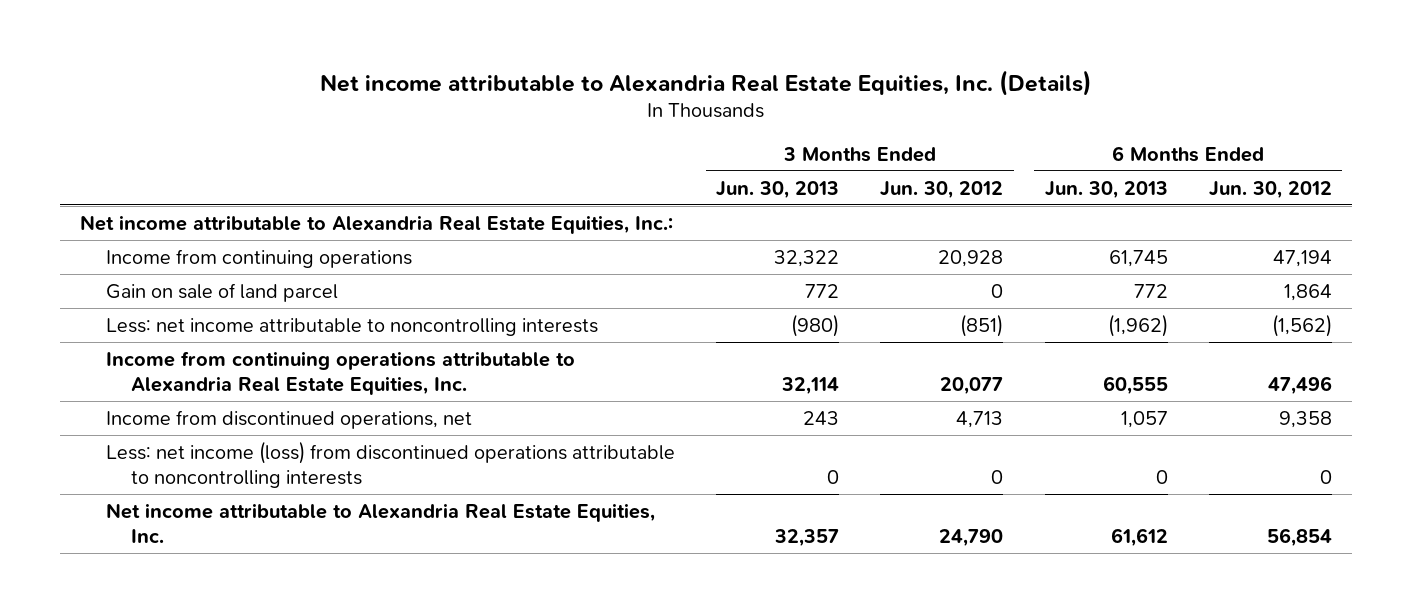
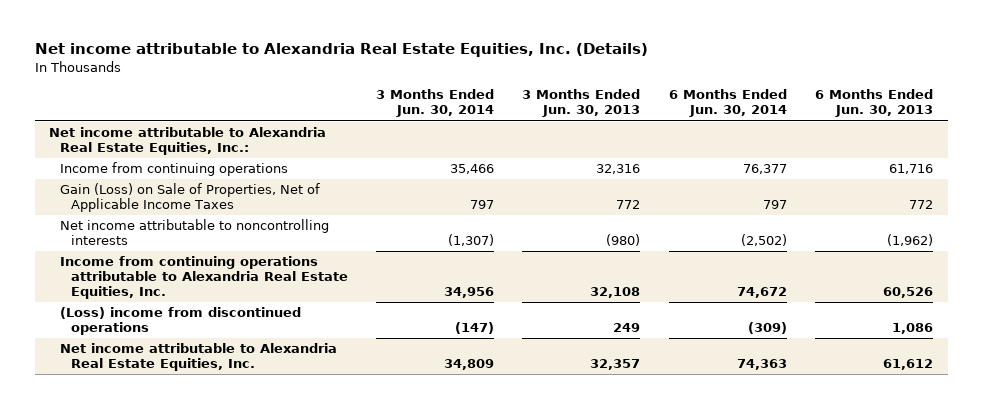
[880,180,1004,199] Jun. 30, 2012 -> none
[1208,180,1332,199] Jun. 30, 2012 -> none
none -> [375,89,494,118] 3 Months Ended Jun. 30, 2014
none -> [668,89,787,118] 6 Months Ended Jun. 30, 2014
[105,440,675,489] Less: net income (loss) from discontinued operations attributable to noncontrolling interests -> none
[773,249,839,267] 32,322 -> [596,164,641,175] 32,316
[1108,249,1168,267] 61,745 -> [889,164,934,175] 61,716
[105,282,338,302] Gain on sale of land parcel -> [59,183,320,213] Gain (Loss) on Sale of Properties, Net of Applicable Income Taxes
[105,317,598,336] Less: net income attributable to noncontrolling interests -> [59,219,329,246] Net income attributable to noncontrolling interests
[780,377,839,396] 32,114 -> [590,287,641,299] 32,108
[1102,376,1168,396] 60,555 -> [883,287,934,299] 60,526
[105,409,472,429] Income from discontinued operations, net -> [59,307,301,336] (Loss) income from discontinued operations
[802,410,839,425] 243 -> [613,323,641,333] 249
[1120,410,1168,428] 1,057 -> [892,323,934,335] 1,086

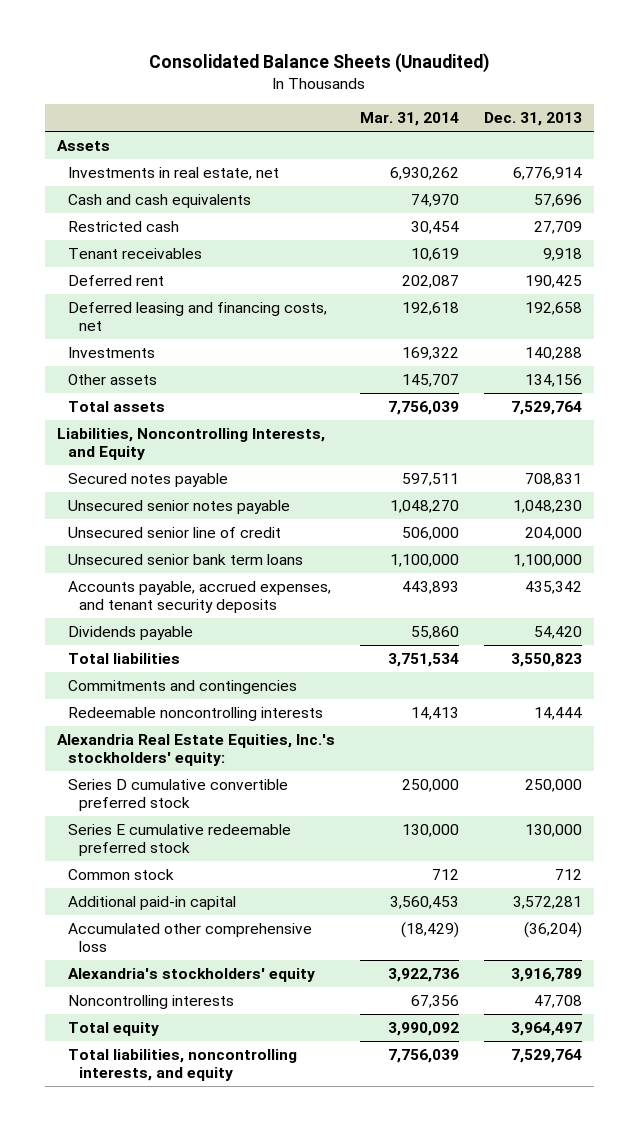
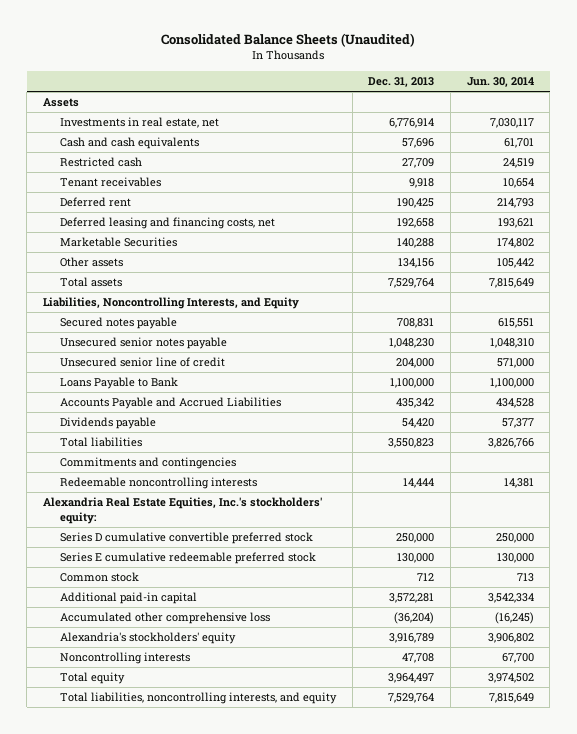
[359,112,459,127] Mar. 31, 2014 -> none
none -> [466,76,534,87] Jun. 30, 2014
[67,346,155,358] Investments -> [60,237,178,248] Marketable Securities
[67,553,303,565] Unsecured senior bank term loans -> none
none -> [60,377,179,390] Loans Payable to Bank
[67,580,331,613] Accounts payable, accrued expenses, and tenant security deposits -> [60,397,282,410] Accounts Payable and Accrued Liabilities

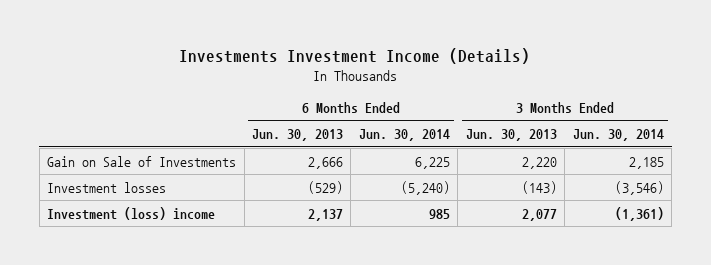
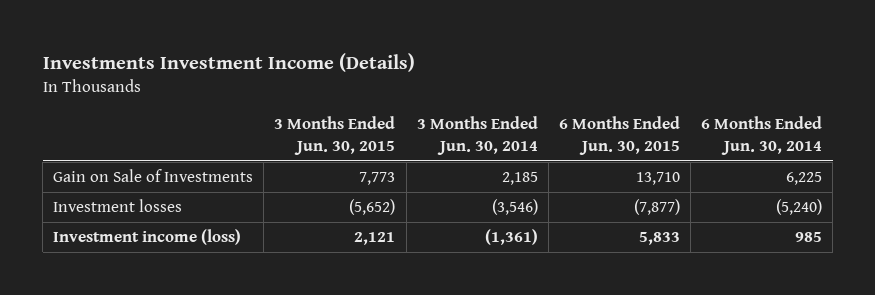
[251,129,343,142] Jun. 30, 2013 -> none
[465,129,557,142] Jun. 30, 2013 -> none
none -> [274,115,396,155] 3 Months Ended Jun. 30, 2015
none -> [558,115,680,155] 6 Months Ended Jun. 30, 2015
[47,206,216,220] Investment (loss) income -> [53,229,242,246] Investment income (loss)

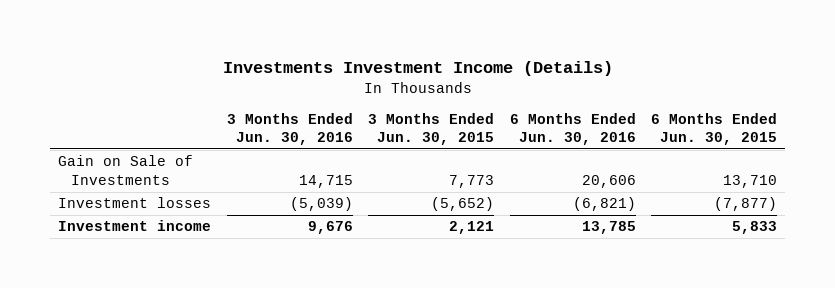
[416,115,538,155] 3 Months Ended Jun. 30, 2014 -> none
[701,115,823,155] 6 Months Ended Jun. 30, 2014 -> none
none -> [226,112,353,146] 3 Months Ended Jun. 30, 2016
none -> [509,112,636,146] 6 Months Ended Jun. 30, 2016
[53,229,242,246] Investment income (loss) -> [57,220,211,232] Investment income

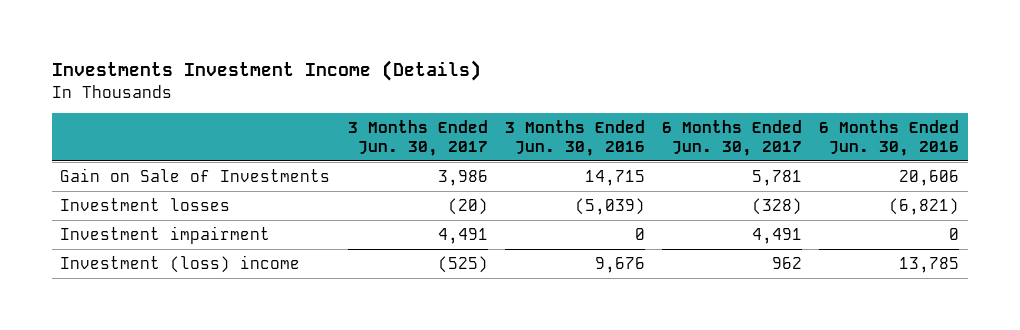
[368,112,495,146] 3 Months Ended Jun. 30, 2015 -> none
[651,112,778,146] 6 Months Ended Jun. 30, 2015 -> none
none -> [347,120,488,156] 3 Months Ended Jun. 30, 2017
none -> [662,120,803,156] 6 Months Ended Jun. 30, 2017
none -> [60,226,271,245] Investment impairment
[57,220,211,232] Investment income -> [60,255,301,274] Investment (loss) income

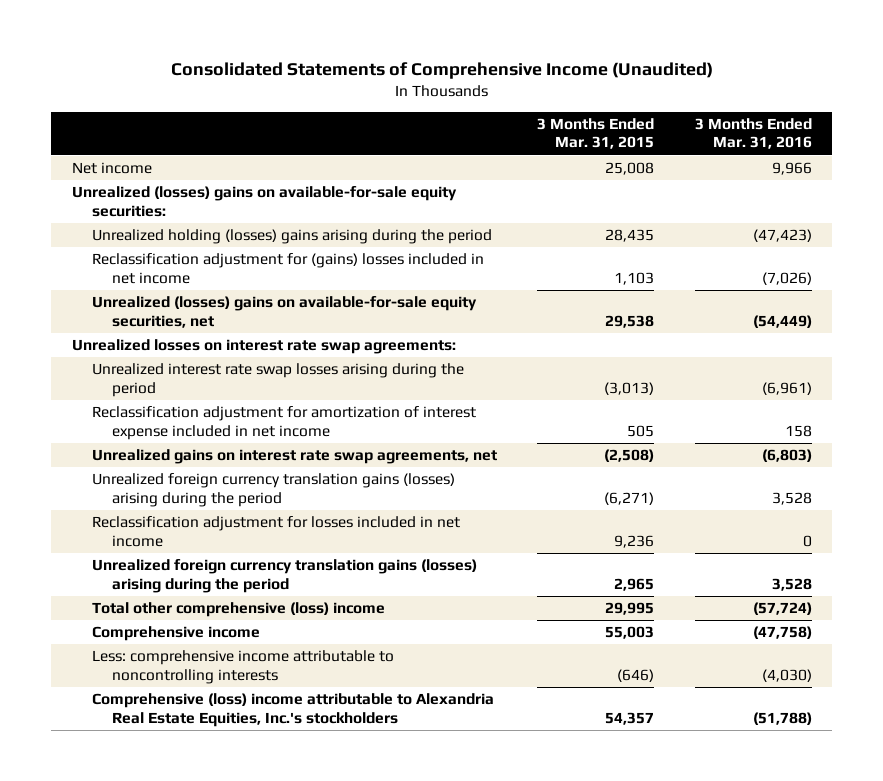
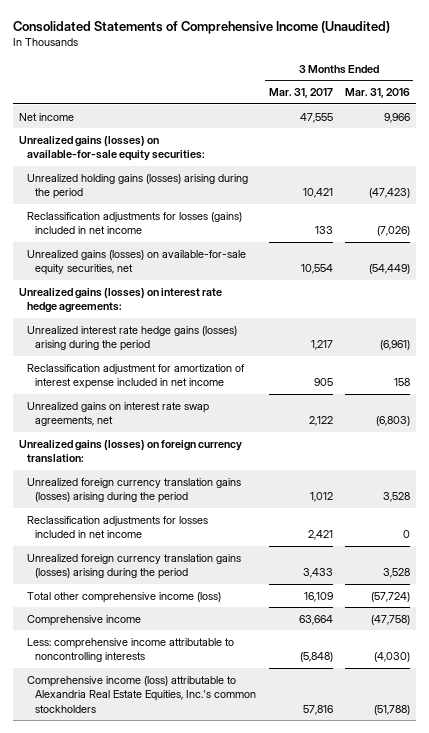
[537,117,655,150] 3 Months Ended Mar. 31, 2015 -> none
none -> [268,88,333,99] Mar. 31, 2017
[71,186,457,217] Unrealized (losses) gains on available-for-sale equity securities: -> [19,135,206,162] Unrealized gains (losses) on available-for-sale equity securities:
[91,229,492,245] Unrealized holding (losses) gains arising during the period -> [27,173,249,200] Unrealized holding gains (losses) arising during the period
[91,253,484,284] Reclassification adjustment for (gains) losses included in net income -> [27,211,243,235] Reclassification adjustments for losses (gains) included in net income
[91,296,477,328] Unrealized (losses) gains on available-for-sale equity securities, net -> [27,249,247,276] Unrealized gains (losses) on available-for-sale equity securities, net
[71,339,456,355] Unrealized losses on interest rate swap agreements: -> [19,287,223,314] Unrealized gains (losses) on interest rate hedge agreements:
[91,363,464,397] Unrealized interest rate swap losses arising during the period -> [27,325,238,352] Unrealized interest rate hedge gains (losses) arising during the period
none -> [19,439,243,464] Unrealized gains (losses) on foreign currency translation:
[91,516,460,547] Reclassification adjustment for losses included in net income -> [27,515,209,539] Reclassification adjustments for losses included in net income
[91,602,385,618] Total other comprehensive (loss) income -> [27,591,222,603] Total other comprehensive income (loss)
[91,693,494,727] Comprehensive (loss) income attributable to Alexandria Real Estate Equities, Inc.'s stockholders -> [27,675,257,713] Comprehensive income (loss) attributable to Alexandria Real Estate Equities, Inc.'s common stockholders

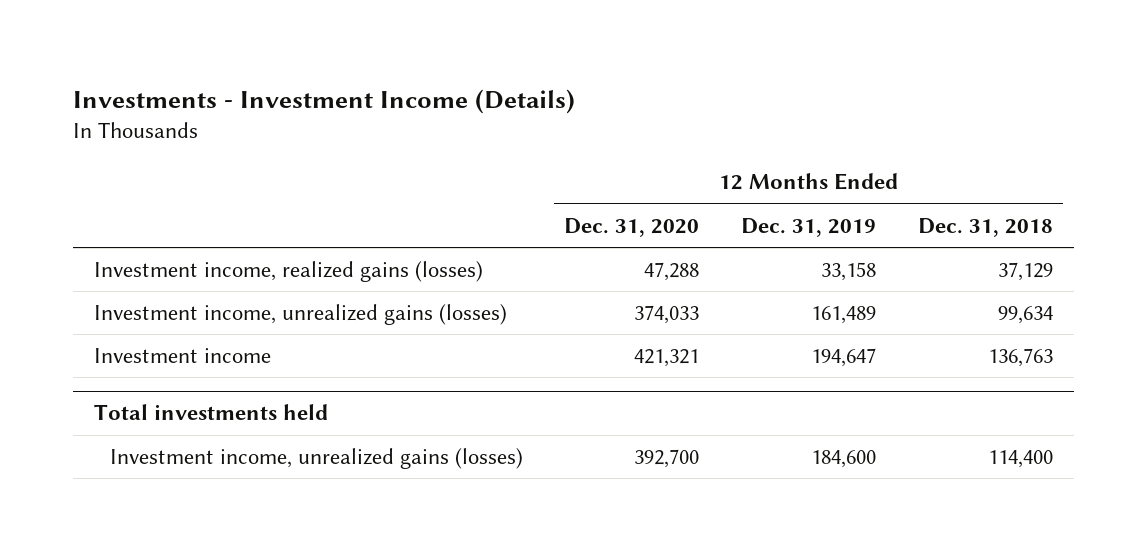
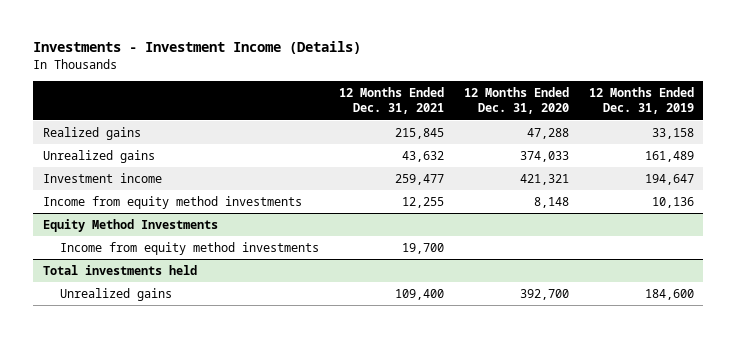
[917,217,1053,237] Dec. 31, 2018 -> none
none -> [339,86,445,115] 12 Months Ended Dec. 31, 2021
[93,261,483,283] Investment income, realized gains (losses) -> [43,126,142,140] Realized gains
[93,304,507,326] Investment income, unrealized gains (losses) -> [43,149,156,163] Unrealized gains
none -> [43,195,303,209] Income from equity method investments
none -> [43,218,219,232] Equity Method Investments
none -> [60,241,320,255] Income from equity method investments
[109,448,523,470] Investment income, unrealized gains (losses) -> [60,287,173,301] Unrealized gains

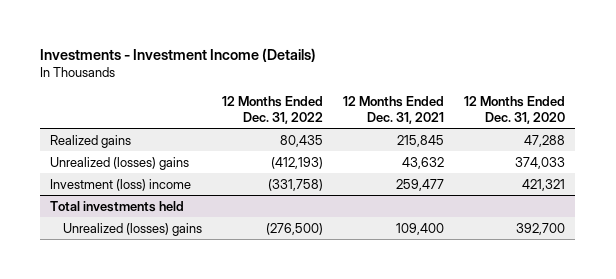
[588,86,694,115] 12 Months Ended Dec. 31, 2019 -> none
none -> [221,95,323,124] 12 Months Ended Dec. 31, 2022
[43,195,303,209] Income from equity method investments -> none
[43,218,219,232] Equity Method Investments -> none
[60,241,320,255] Income from equity method investments -> none
[43,149,156,163] Unrealized gains -> [50,156,190,170] Unrealized (losses) gains
[43,172,163,183] Investment income -> [50,178,192,191] Investment (loss) income
[60,287,173,301] Unrealized gains -> [62,222,202,236] Unrealized (losses) gains

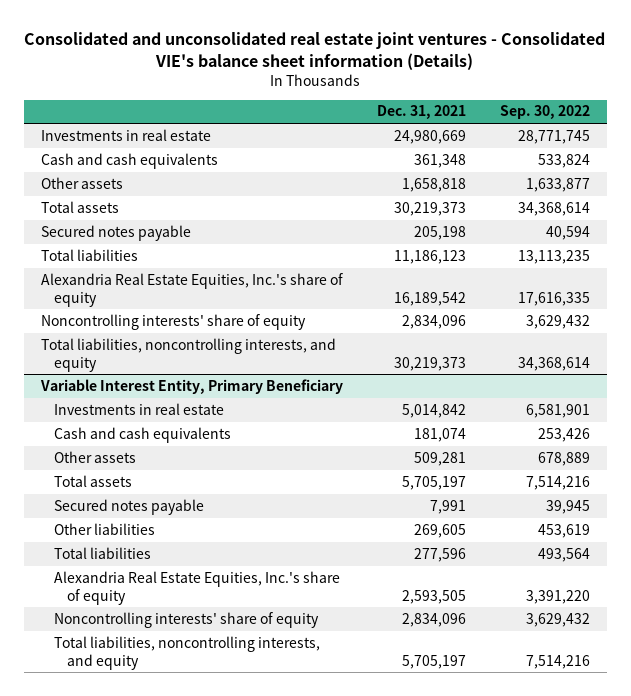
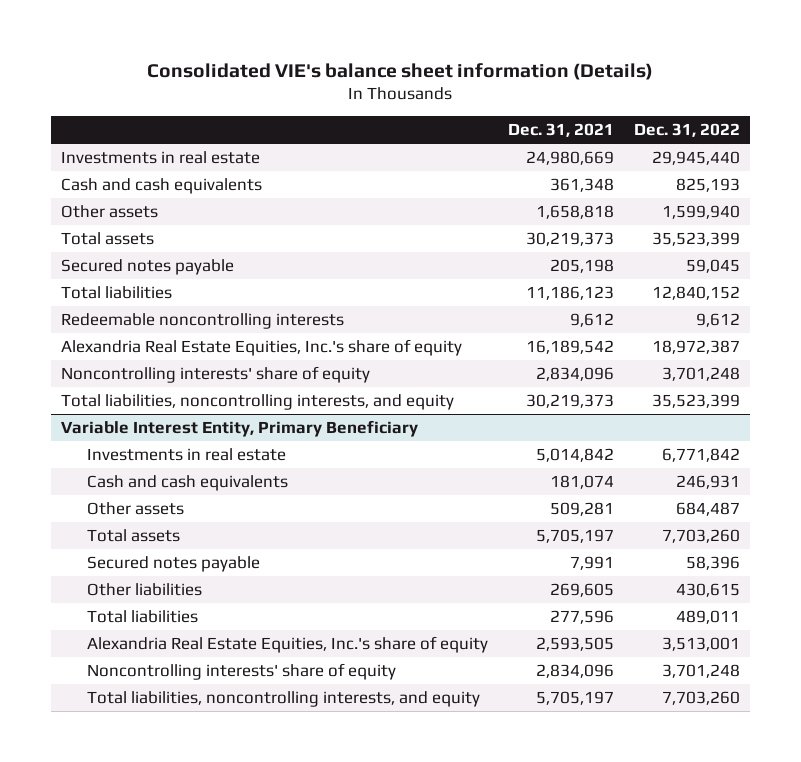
[24,32,606,70] Consolidated and unconsolidated real estate joint ventures - Consolidated VIE's balance sheet information (Details) -> [147,62,654,80] Consolidated VIE's balance sheet information (Details)
[500,105,591,120] Sep. 30, 2022 -> none
none -> [634,123,741,138] Dec. 31, 2022
none -> [60,312,344,329] Redeemable noncontrolling interests

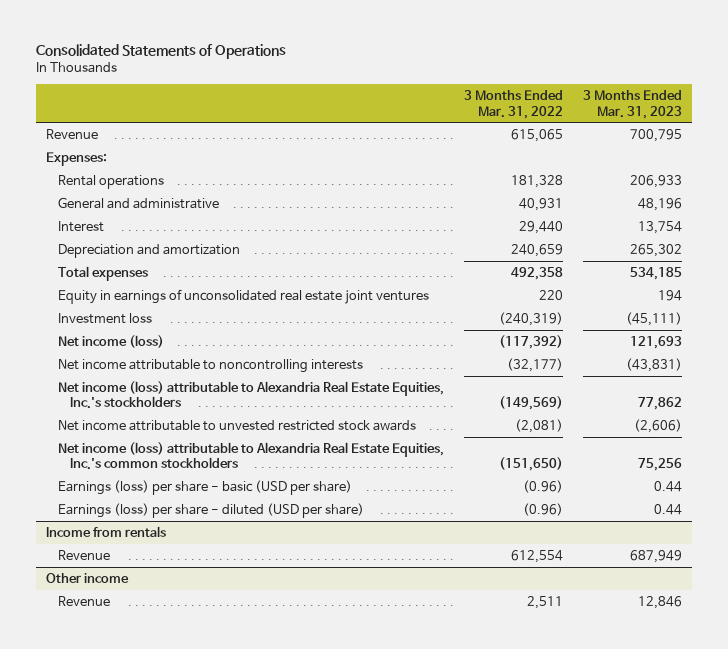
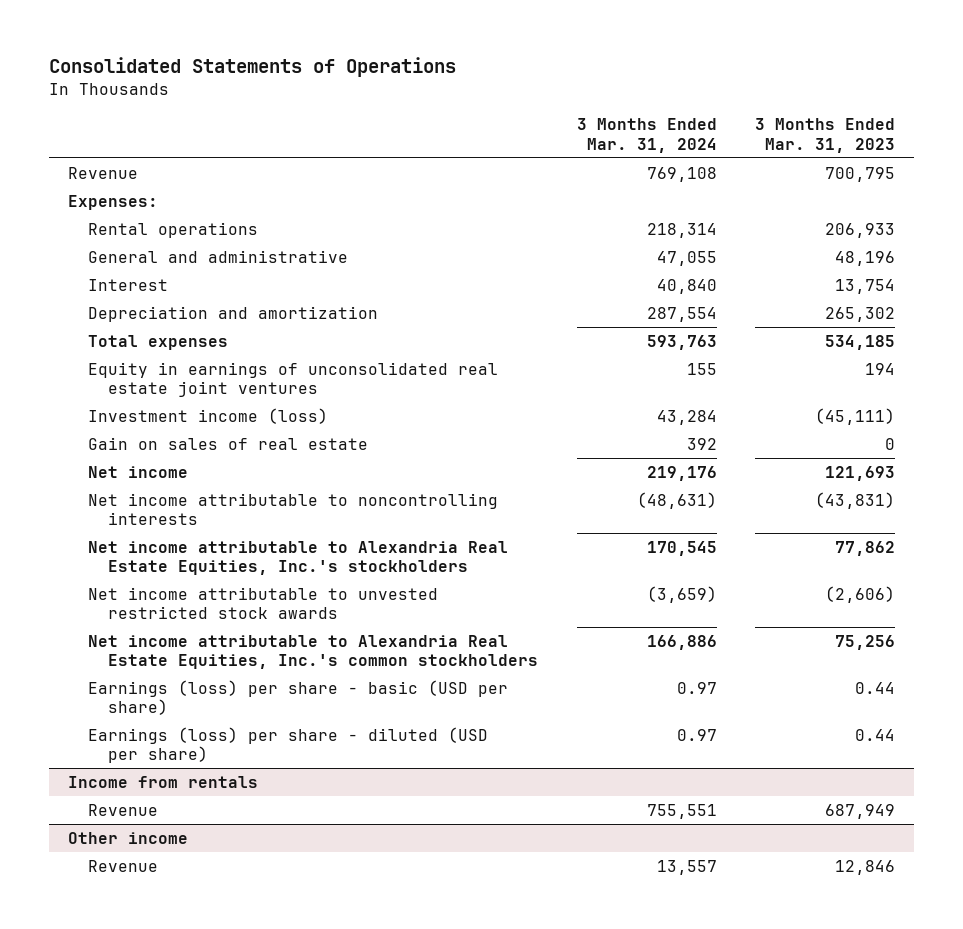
[463,90,563,119] 3 Months Ended Mar. 31, 2022 -> none
none -> [576,118,717,153] 3 Months Ended Mar. 31, 2024
[57,312,152,324] Investment loss -> [88,407,329,424] Investment income (loss)
none -> [88,436,369,450] Gain on sales of real estate
[57,334,164,348] Net income (loss) -> [88,465,189,478] Net income
[57,380,444,410] Net income (loss) attributable to Alexandria Real Estate Equities, Inc.'s stockholders -> [88,540,509,575] Net income attributable to Alexandria Real Estate Equities, Inc.'s stockholders
[57,441,444,471] Net income (loss) attributable to Alexandria Real Estate Equities, Inc.'s common stockholders -> [88,634,539,669] Net income attributable to Alexandria Real Estate Equities, Inc.'s common stockholders

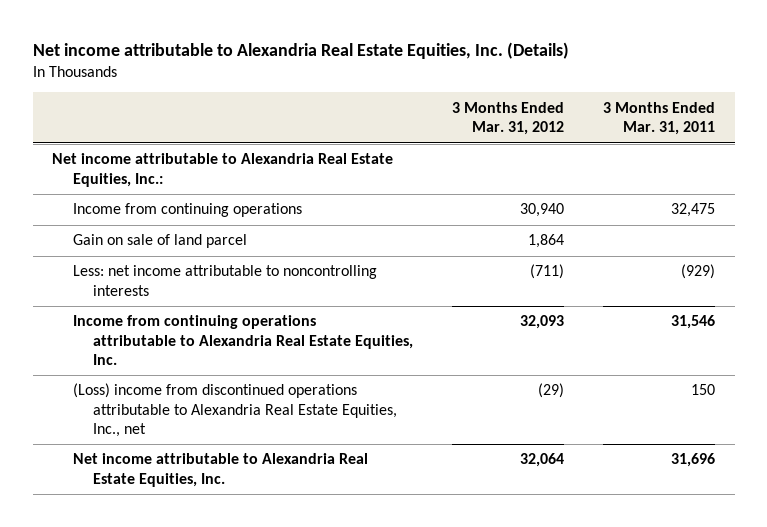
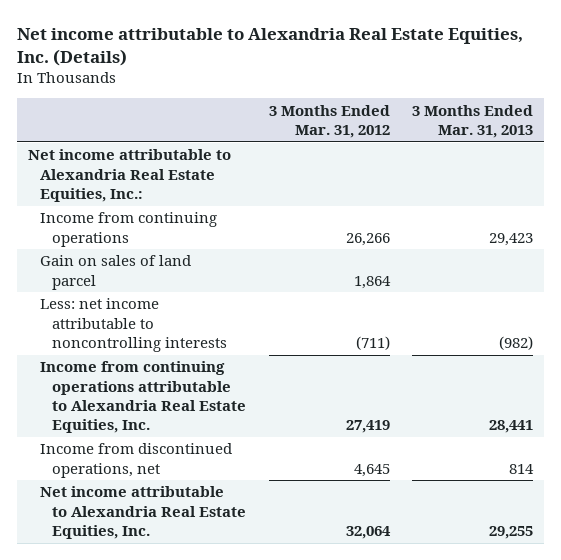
[603,101,716,136] 3 Months Ended Mar. 31, 2011 -> none
none -> [412,104,534,138] 3 Months Ended Mar. 31, 2013
[520,203,565,218] 30,940 -> [345,232,390,246] 26,266
[72,234,247,249] Gain on sale of land parcel -> [40,255,192,290] Gain on sales of land parcel
[72,383,398,438] (Loss) income from discontinued operations attributable to Alexandria Real Estate Equities, Inc., net -> none
[520,315,565,330] 32,093 -> [345,419,390,433] 27,419
none -> [40,443,233,478] Income from discontinued operations, net

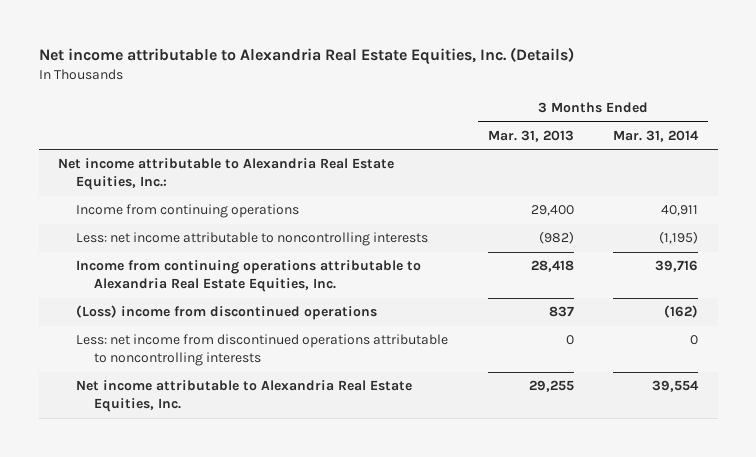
[268,104,390,138] 3 Months Ended Mar. 31, 2012 -> none
none -> [612,129,699,142] Mar. 31, 2014
[40,255,192,290] Gain on sales of land parcel -> none
[489,232,534,246] 29,423 -> [530,205,574,217] 29,400
[489,419,534,433] 28,441 -> [530,260,574,273] 28,418
[40,443,233,478] Income from discontinued operations, net -> [76,305,378,321] (Loss) income from discontinued operations
[509,463,535,474] 814 -> [548,306,574,318] 837
none -> [76,334,449,367] Less: net income from discontinued operations attributable to noncontrolling interests

